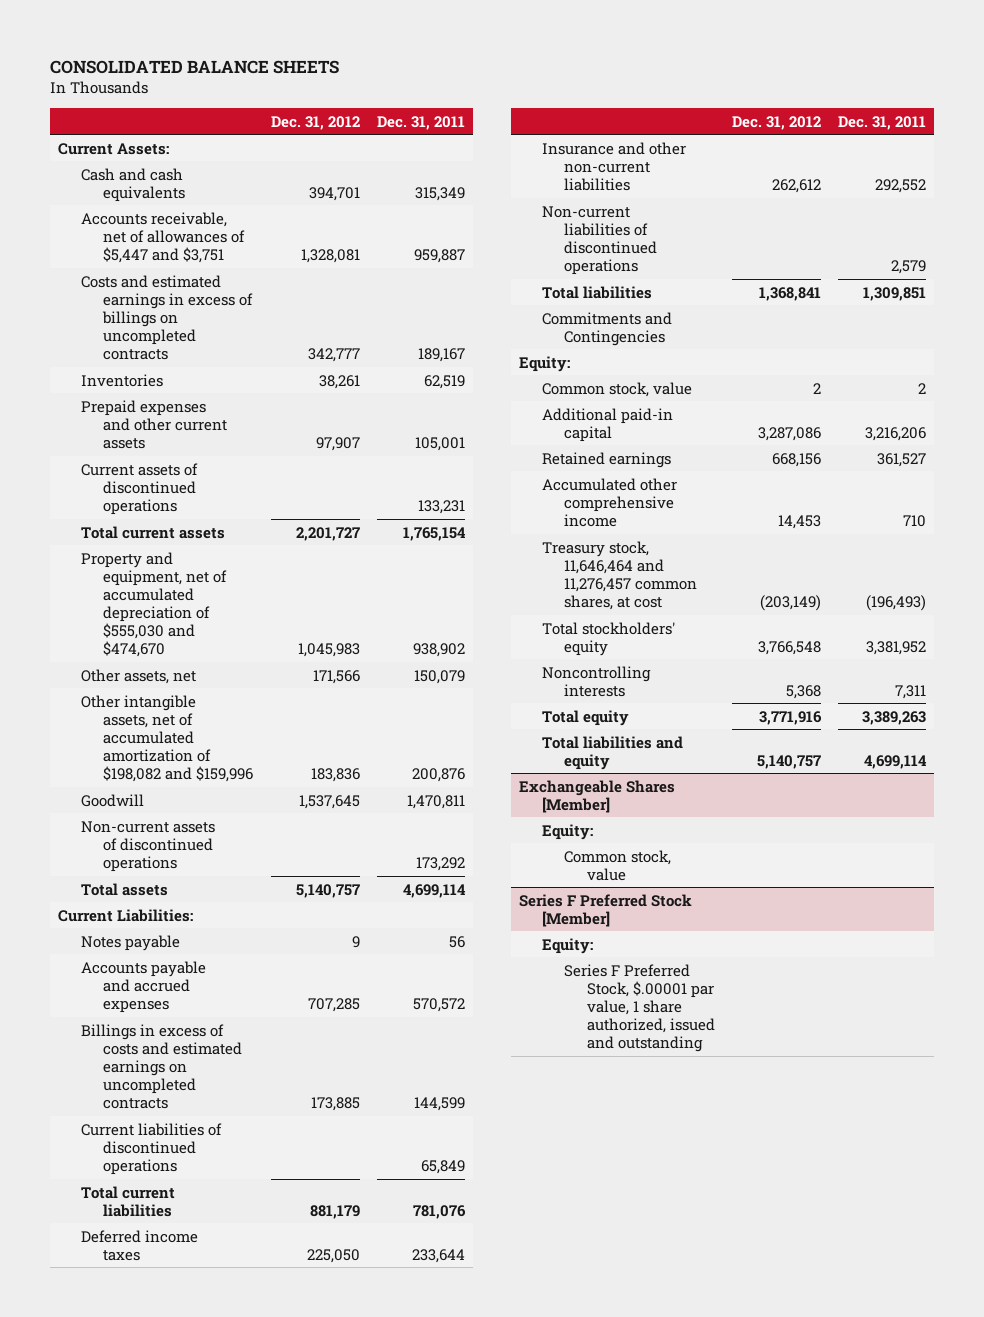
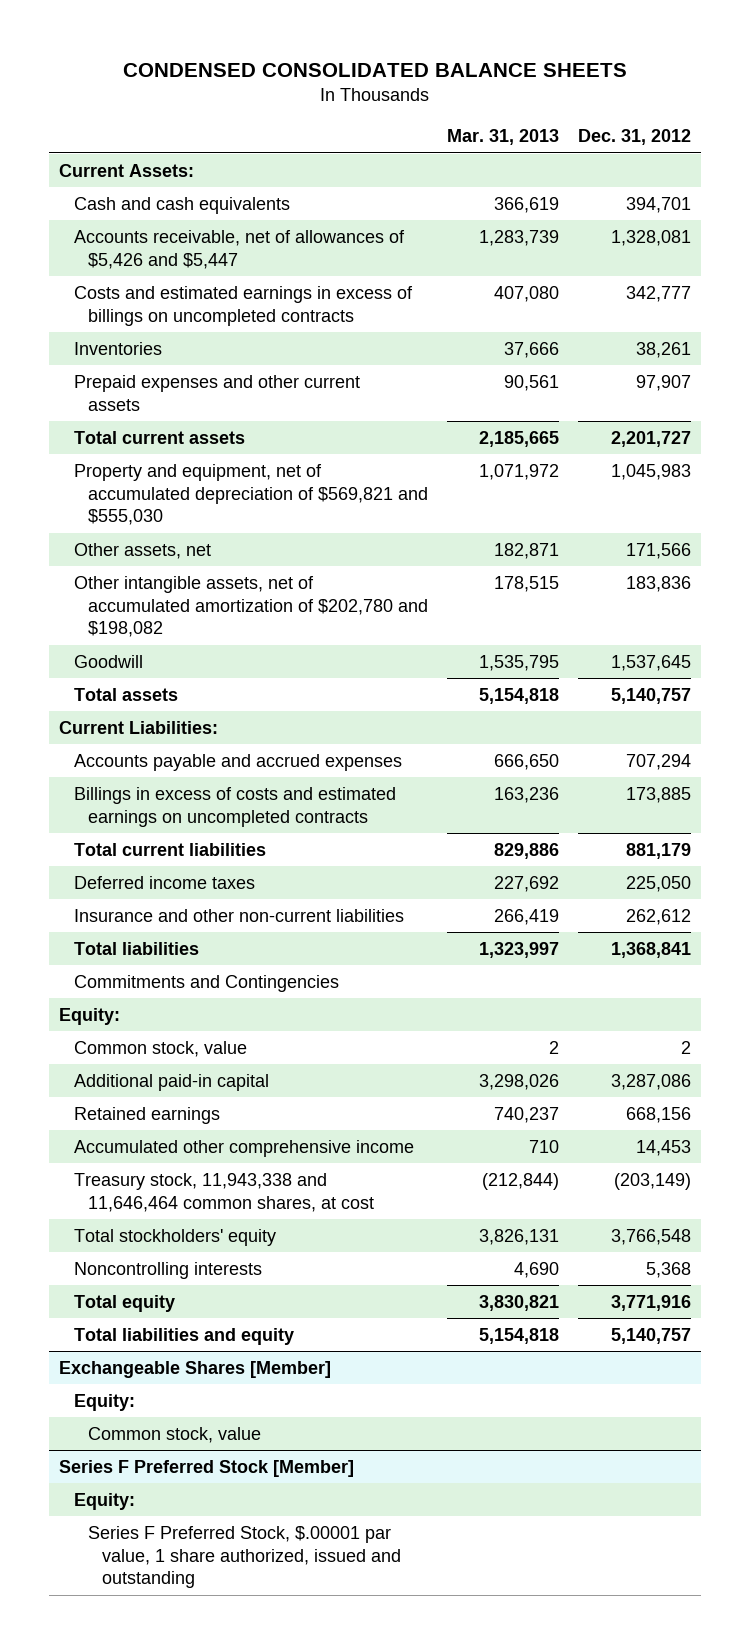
[49,60,339,75] CONSOLIDATED BALANCE SHEETS -> [123,63,628,78] CONDENSED CONSOLIDATED BALANCE SHEETS
[376,115,465,130] Dec. 31, 2011 -> none
none -> [447,129,560,146] Mar. 31, 2013
[80,211,246,263] Accounts receivable, net of allowances of $5,447 and $3,751 -> [73,229,405,269] Accounts receivable, net of allowances of $5,426 and $5,447
[80,462,198,515] Current assets of discontinued operations -> none
[80,551,228,657] Property and equipment, net of accumulated depreciation of $555,030 and $474,670 -> [73,463,429,526] Property and equipment, net of accumulated depreciation of $569,821 and $555,030
[80,694,254,782] Other intangible assets, net of accumulated amortization of $198,082 and $159,996 -> [73,575,429,638] Other intangible assets, net of accumulated amortization of $202,780 and $198,082
[80,820,215,872] Non-current assets of discontinued operations -> none
[80,934,180,951] Notes payable -> none
[307,997,360,1012] 707,285 -> [626,753,692,770] 707,294
[80,1122,222,1175] Current liabilities of discontinued operations -> none
[541,205,658,275] Non-current liabilities of discontinued operations -> none
[541,540,698,610] Treasury stock, 11,646,464 and 11,276,457 common shares, at cost -> [73,1172,375,1212] Treasury stock, 11,943,338 and 11,646,464 common shares, at cost

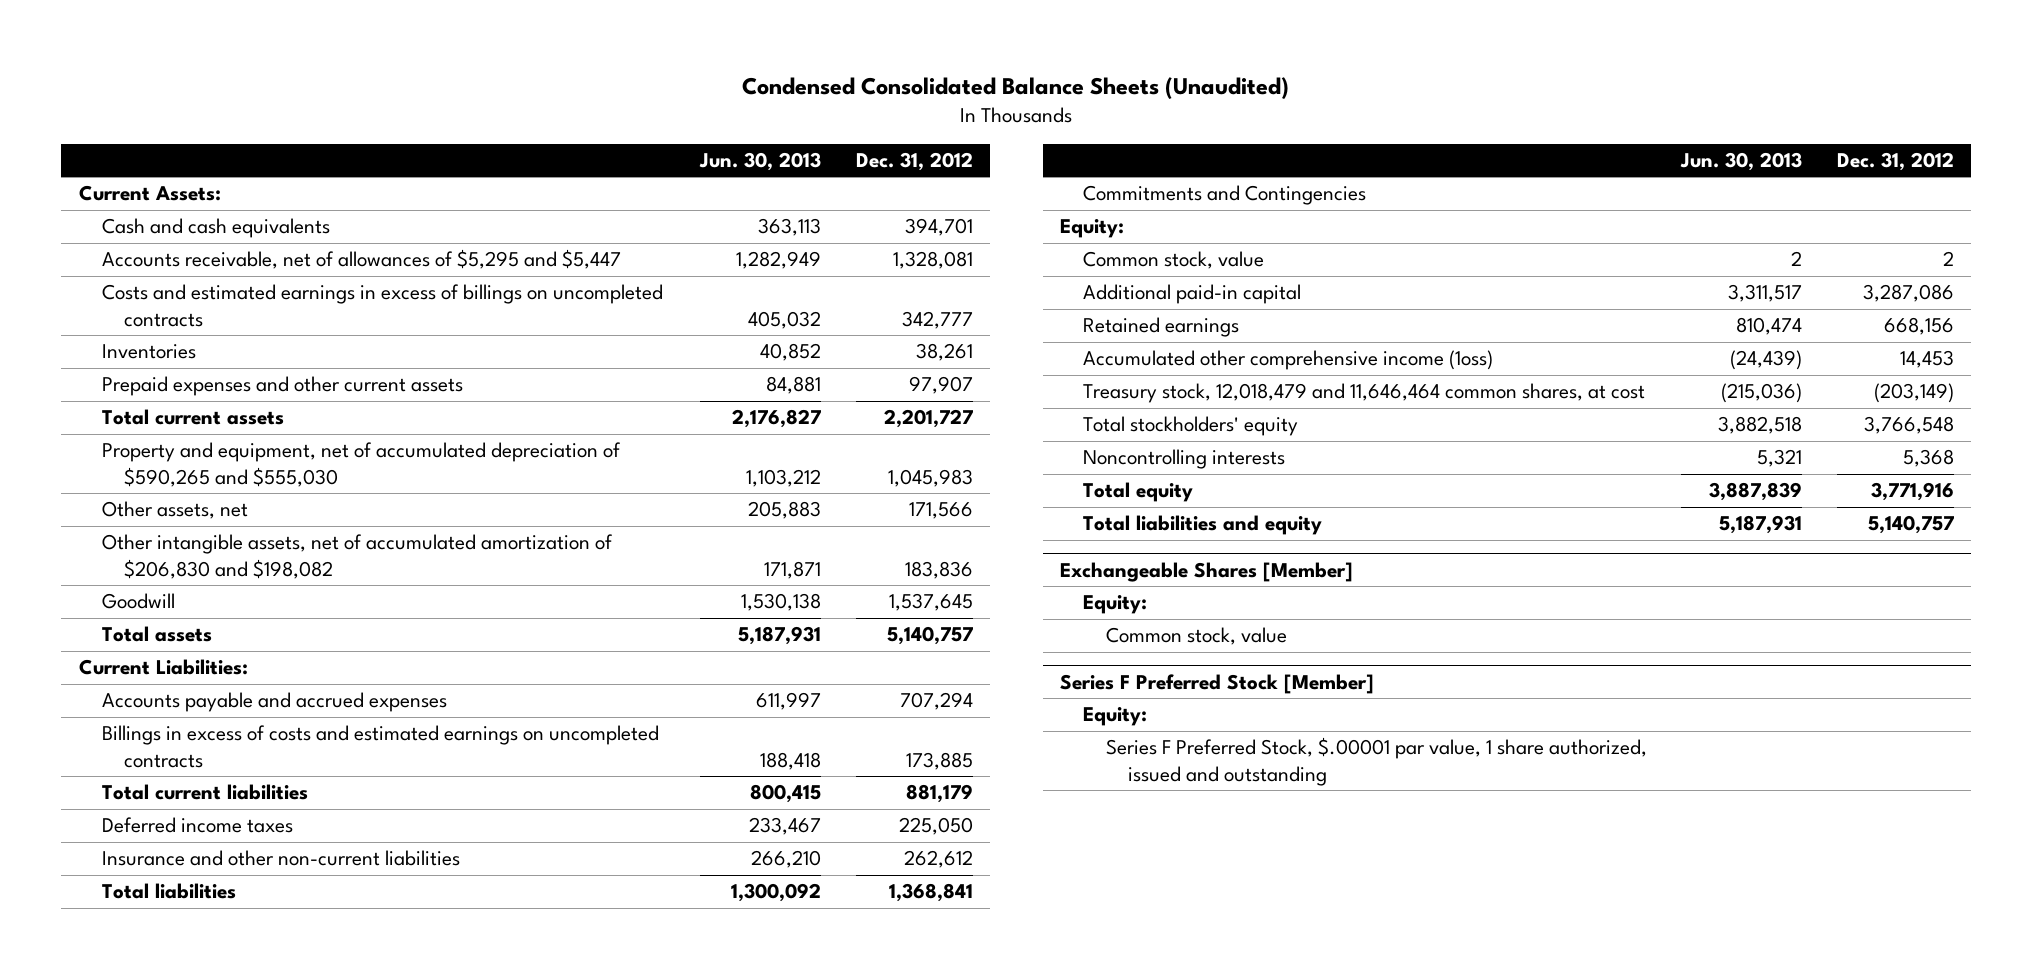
[123,63,628,78] CONDENSED CONSOLIDATED BALANCE SHEETS -> [742,77,1290,100] Condensed Consolidated Balance Sheets (Unaudited)
[447,129,560,146] Mar. 31, 2013 -> none
none -> [698,151,821,171] Jun. 30, 2013
[73,229,405,269] Accounts receivable, net of allowances of $5,426 and $5,447 -> [101,249,621,270] Accounts receivable, net of allowances of $5,295 and $5,447
[73,463,429,526] Property and equipment, net of accumulated depreciation of $569,821 and $555,030 -> [101,442,621,487] Property and equipment, net of accumulated depreciation of $590,265 and $555,030
[73,575,429,638] Other intangible assets, net of accumulated amortization of $202,780 and $198,082 -> [101,534,613,579] Other intangible assets, net of accumulated amortization of $206,830 and $198,082
[73,1139,414,1157] Accumulated other comprehensive income -> [1082,350,1493,371] Accumulated other comprehensive income (1oss)
[73,1172,375,1212] Treasury stock, 11,943,338 and 11,646,464 common shares, at cost -> [1082,383,1645,404] Treasury stock, 12,018,479 and 11,646,464 common shares, at cost

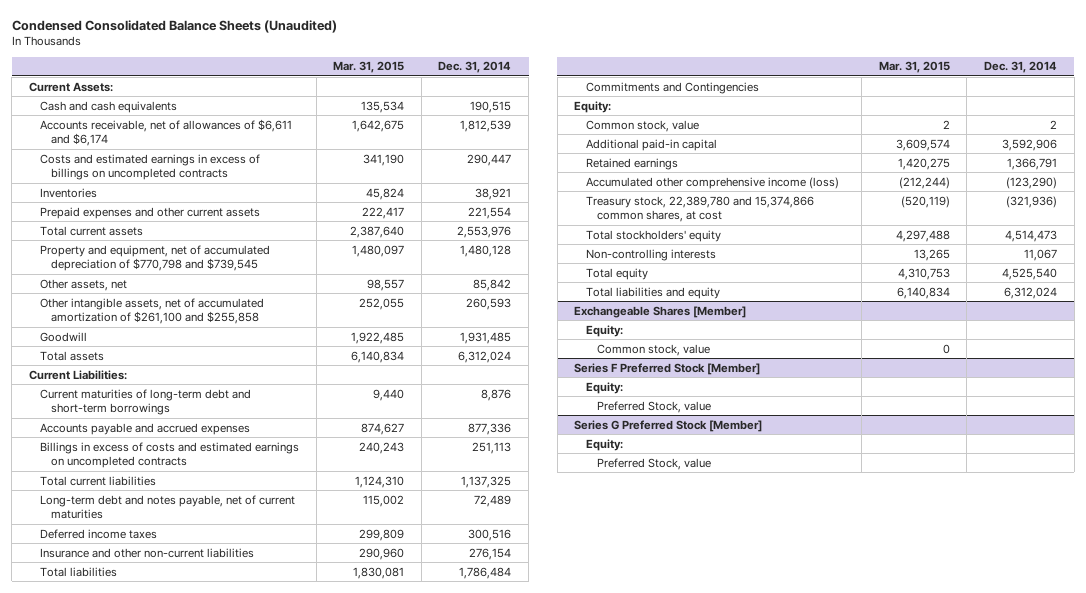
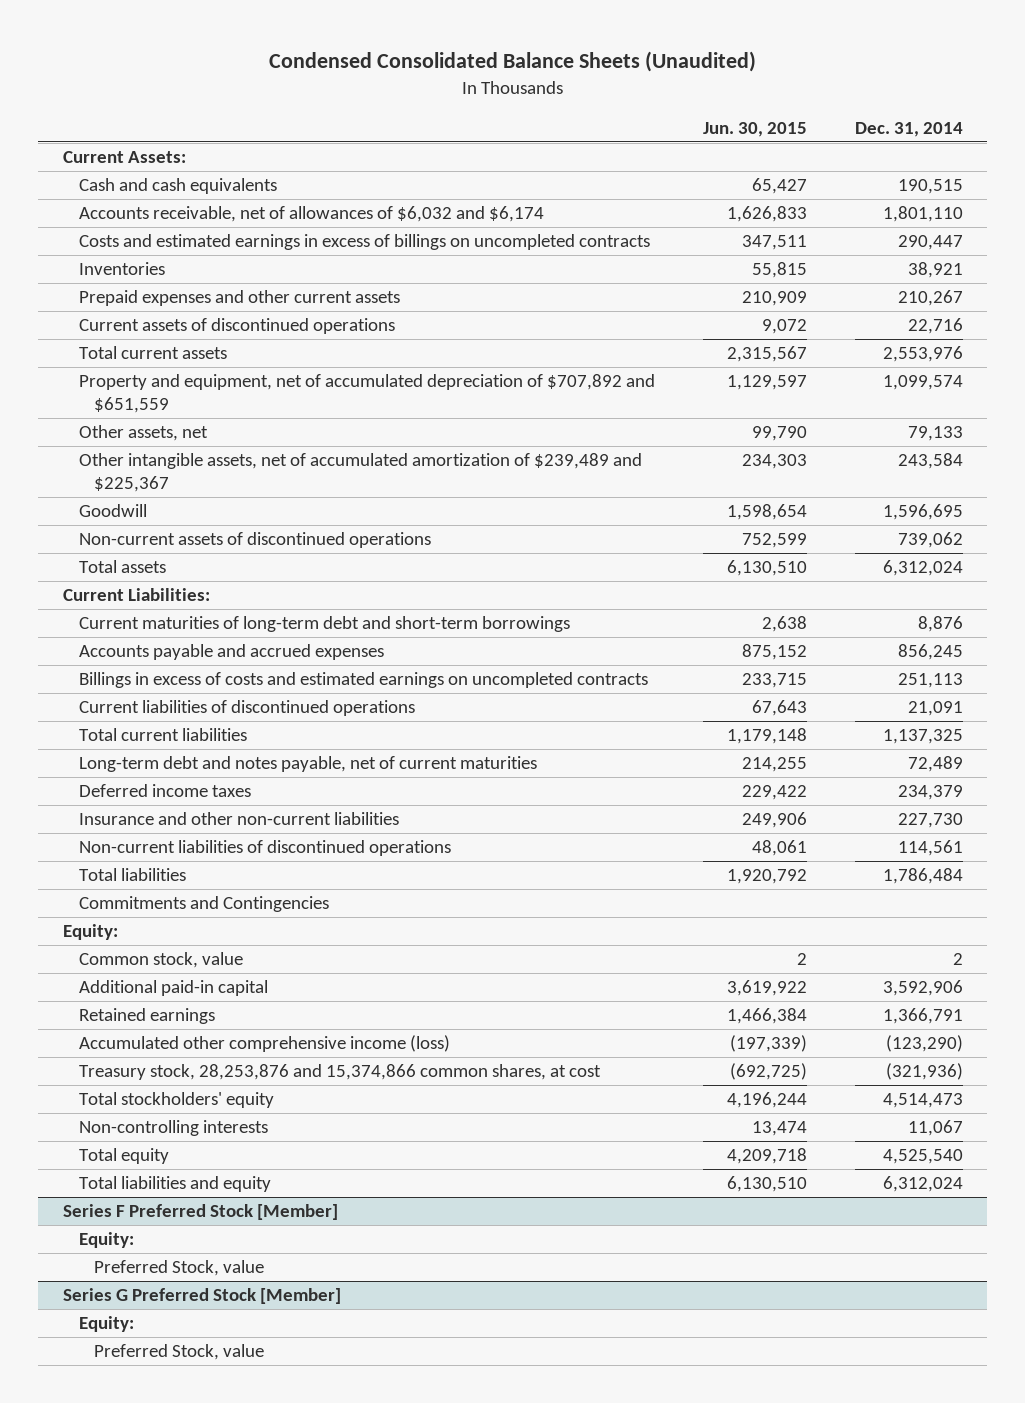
[333,61,405,74] Mar. 31, 2015 -> none
none -> [702,121,807,137] Jun. 30, 2015
[40,118,293,147] Accounts receivable, net of allowances of $6,611 and $6,174 -> [78,206,544,223] Accounts receivable, net of allowances of $6,032 and $6,174
[460,119,512,132] 1,812,539 -> [882,206,963,223] 1,801,110
[468,206,512,219] 221,554 -> [897,290,963,307] 210,267
none -> [78,318,395,335] Current assets of discontinued operations
[40,244,271,272] Property and equipment, net of accumulated depreciation of $770,798 and $739,545 -> [78,374,655,414] Property and equipment, net of accumulated depreciation of $707,892 and $651,559
[460,244,512,257] 1,480,128 -> [882,375,963,391] 1,099,574
[473,278,512,291] 85,842 -> [907,426,963,442] 79,133
[40,297,265,325] Other intangible assets, net of accumulated amortization of $261,100 and $255,858 -> [78,453,642,493] Other intangible assets, net of accumulated amortization of $239,489 and $225,367
[466,297,512,310] 260,593 -> [897,453,963,470] 243,584
[460,331,512,344] 1,931,485 -> [882,504,963,521] 1,596,695
none -> [78,532,431,549] Non-current assets of discontinued operations
[468,422,512,435] 877,336 -> [897,644,963,661] 856,245
none -> [78,700,415,717] Current liabilities of discontinued operations
[468,528,512,541] 300,516 -> [897,785,963,801] 234,379
[469,547,512,560] 276,154 -> [897,813,963,829] 227,730
none -> [78,840,451,857] Non-current liabilities of discontinued operations
[585,195,814,223] Treasury stock, 22,389,780 and 15,374,866 common shares, at cost -> [78,1064,601,1081] Treasury stock, 28,253,876 and 15,374,866 common shares, at cost
[574,305,747,318] Exchangeable Shares [Member] -> none
[585,324,623,337] Equity: -> none
[596,343,710,356] Common stock, value -> none

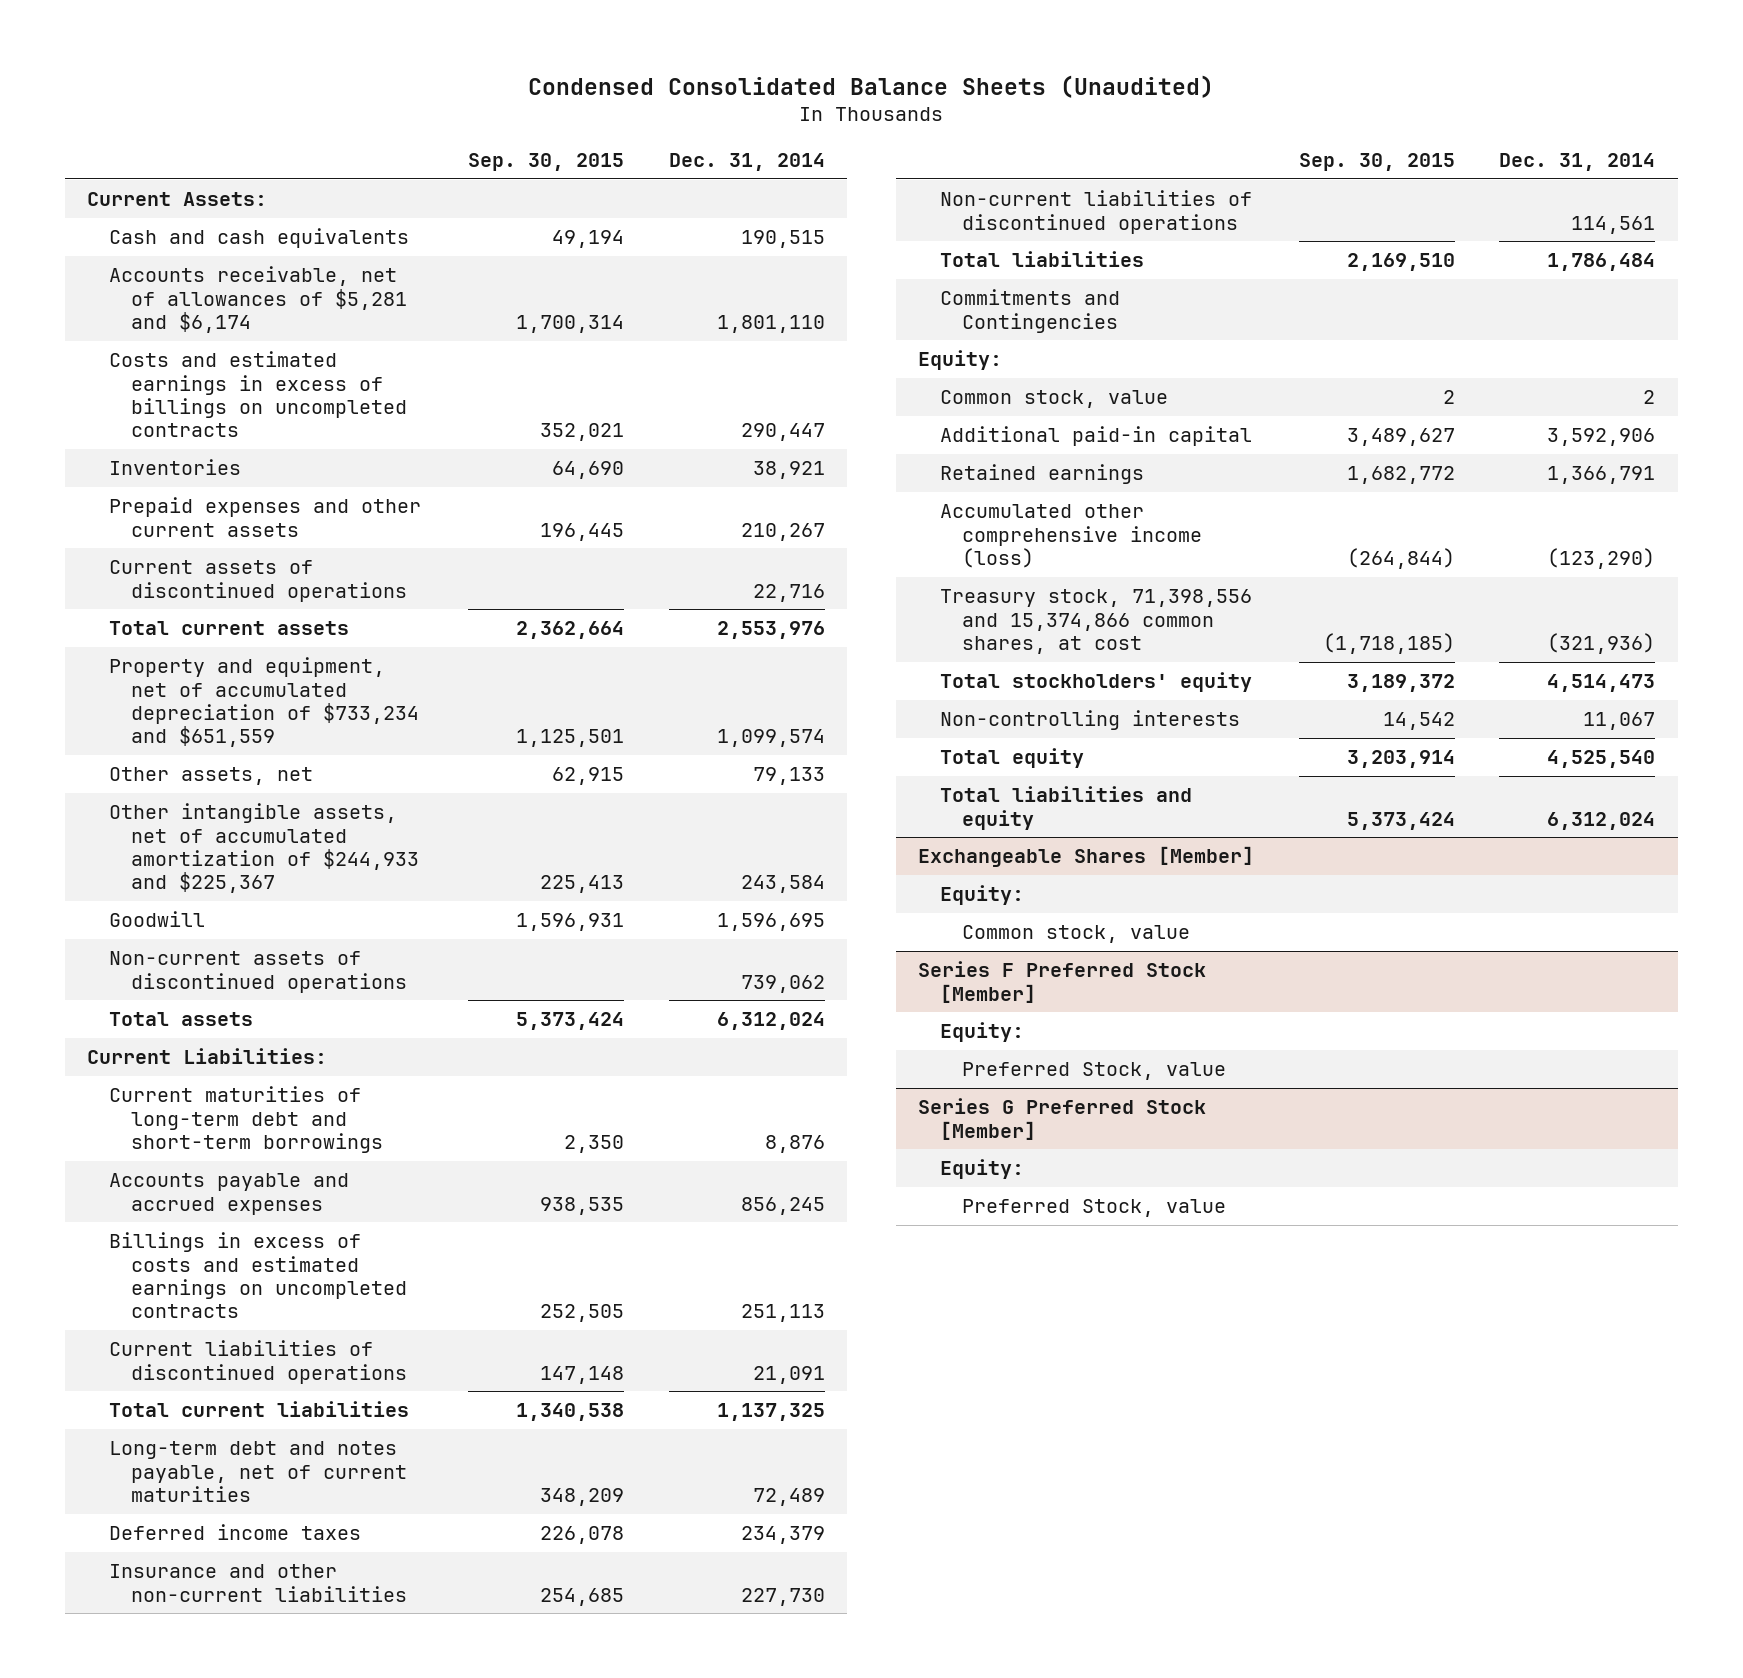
[702,121,807,137] Jun. 30, 2015 -> none
none -> [468,152,625,171] Sep. 30, 2015
[78,206,544,223] Accounts receivable, net of allowances of $6,032 and $6,174 -> [109,266,408,333] Accounts receivable, net of allowances of $5,281 and $6,174
[78,374,655,414] Property and equipment, net of accumulated depreciation of $707,892 and $651,559 -> [109,657,420,748] Property and equipment, net of accumulated depreciation of $733,234 and $651,559
[78,453,642,493] Other intangible assets, net of accumulated amortization of $239,489 and $225,367 -> [109,803,420,894] Other intangible assets, net of accumulated amortization of $244,933 and $225,367
[78,1064,601,1081] Treasury stock, 28,253,876 and 15,374,866 common shares, at cost -> [939,589,1252,654] Treasury stock, 71,398,556 and 15,374,866 common shares, at cost
none -> [917,846,1254,868] Exchangeable Shares [Member]
none -> [939,885,1024,906] Equity:
none -> [961,925,1190,944] Common stock, value

